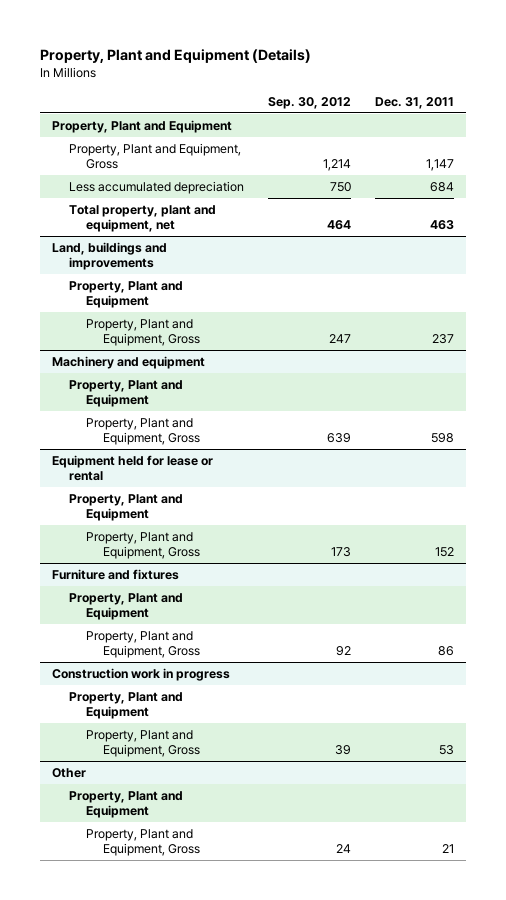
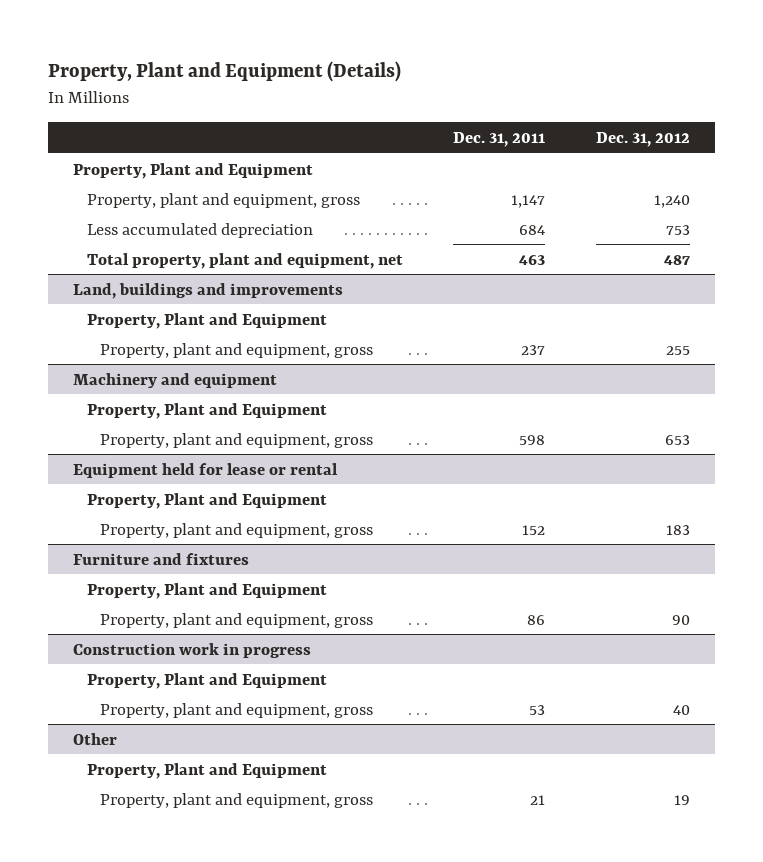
[268,96,352,109] Sep. 30, 2012 -> none
none -> [595,131,690,147] Dec. 31, 2012
[69,143,242,170] Property, Plant and Equipment, Gross -> [86,192,360,208] Property, plant and equipment, gross
[85,319,200,347] Property, Plant and Equipment, Gross -> [100,342,374,358] Property, plant and equipment, gross
[85,418,200,446] Property, Plant and Equipment, Gross -> [100,432,374,448] Property, plant and equipment, gross
[85,532,200,560] Property, Plant and Equipment, Gross -> [100,522,374,538] Property, plant and equipment, gross
[85,631,200,659] Property, Plant and Equipment, Gross -> [100,612,374,628] Property, plant and equipment, gross
[85,730,200,758] Property, Plant and Equipment, Gross -> [100,702,374,718] Property, plant and equipment, gross
[85,829,200,857] Property, Plant and Equipment, Gross -> [100,792,374,808] Property, plant and equipment, gross

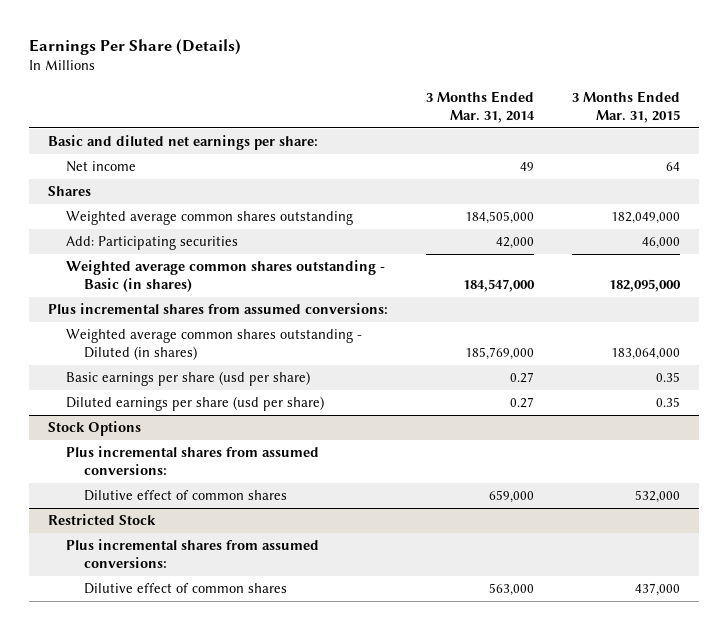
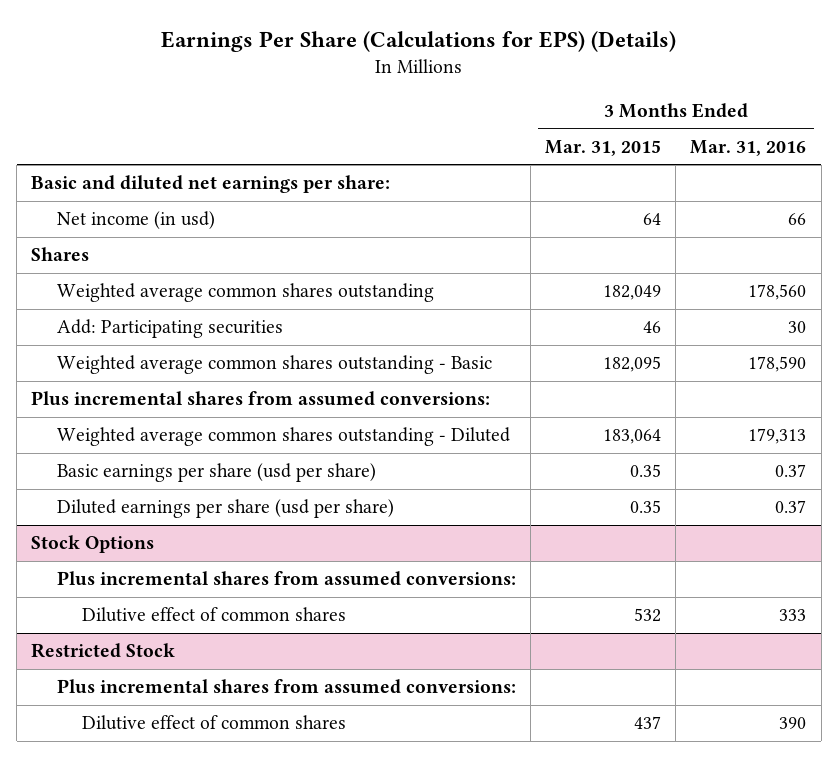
[28,39,241,56] Earnings Per Share (Details) -> [160,30,676,52] Earnings Per Share (Calculations for EPS) (Details)
[425,90,535,124] 3 Months Ended Mar. 31, 2014 -> none
none -> [690,139,807,156] Mar. 31, 2016
[66,161,137,173] Net income -> [56,211,215,230] Net income (in usd)
[611,212,681,225] 182,049,000 -> [603,285,662,301] 182,049
[642,237,681,250] 46,000 -> [643,321,662,334] 46
[66,260,386,293] Weighted average common shares outstanding - Basic (in shares) -> [56,355,492,375] Weighted average common shares outstanding - Basic
[609,279,682,293] 182,095,000 -> [603,356,662,373] 182,095
[66,329,363,361] Weighted average common shares outstanding - Diluted (in shares) -> [56,427,510,447] Weighted average common shares outstanding - Diluted
[611,348,681,361] 183,064,000 -> [603,429,662,445] 183,064
[635,490,681,504] 532,000 -> [634,608,662,623] 532
[635,583,681,597] 437,000 -> [634,716,662,730] 437

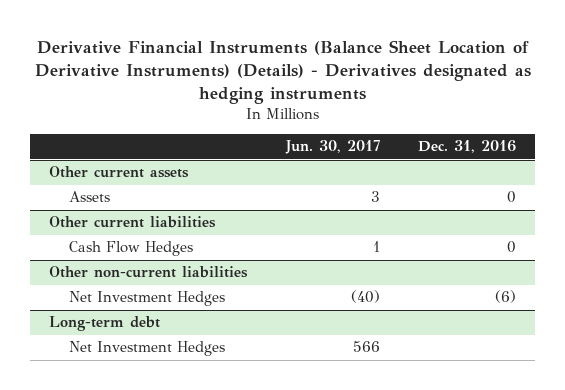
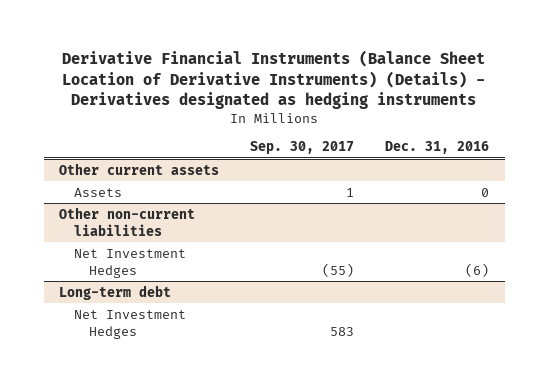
[284,140,380,155] Jun. 30, 2017 -> none
none -> [250,141,355,155] Sep. 30, 2017
[49,216,217,229] Other current liabilities -> none
[69,241,194,257] Cash Flow Hedges -> none

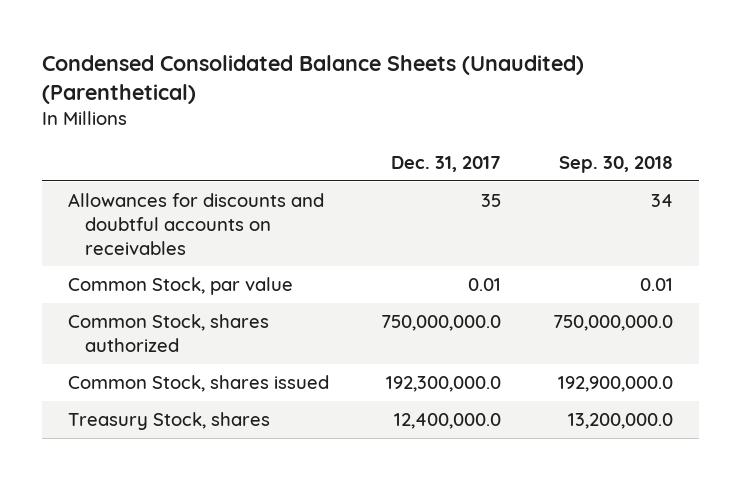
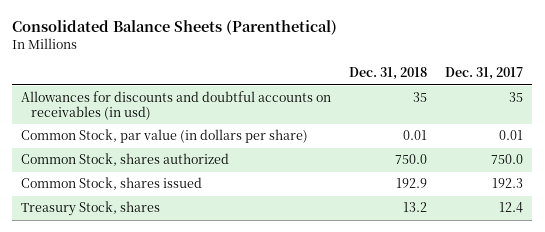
[42,55,585,105] Condensed Consolidated Balance Sheets (Unaudited) (Parenthetical) -> [12,19,338,35] Consolidated Balance Sheets (Parenthetical)
[558,155,673,173] Sep. 30, 2018 -> none
none -> [349,67,428,81] Dec. 31, 2018
[68,192,325,255] Allowances for discounts and doubtful accounts on receivables -> [21,91,332,120] Allowances for discounts and doubtful accounts on receivables (in usd)
[68,276,294,295] Common Stock, par value -> [21,129,309,144] Common Stock, par value (in dollars per share)
[381,314,502,331] 750,000,000.0 -> [491,154,524,165] 750.0
[386,375,502,392] 192,300,000.0 -> [492,178,524,189] 192.3
[394,412,502,429] 12,400,000.0 -> [499,202,524,214] 12.4

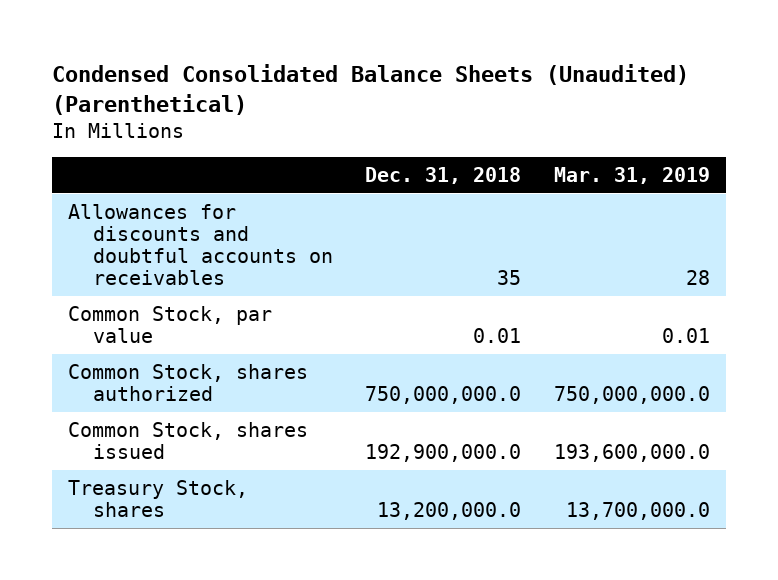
[12,19,338,35] Consolidated Balance Sheets (Parenthetical) -> [51,63,689,115] Condensed Consolidated Balance Sheets (Unaudited) (Parenthetical)
[445,67,524,81] Dec. 31, 2017 -> none
none -> [553,166,710,184] Mar. 31, 2019
[21,91,332,120] Allowances for discounts and doubtful accounts on receivables (in usd) -> [67,203,334,286] Allowances for discounts and doubtful accounts on receivables
[21,129,309,144] Common Stock, par value (in dollars per share) -> [67,305,272,344] Common Stock, par value
[395,154,428,165] 750.0 -> [365,386,522,405] 750,000,000.0
[396,178,428,189] 192.9 -> [365,444,522,463] 192,900,000.0
[403,202,428,213] 13.2 -> [377,502,522,521] 13,200,000.0

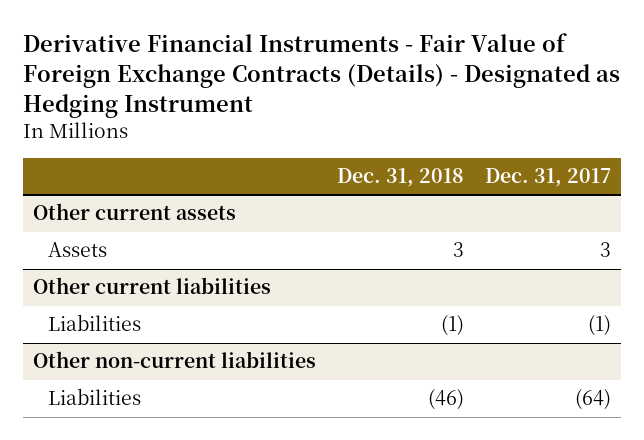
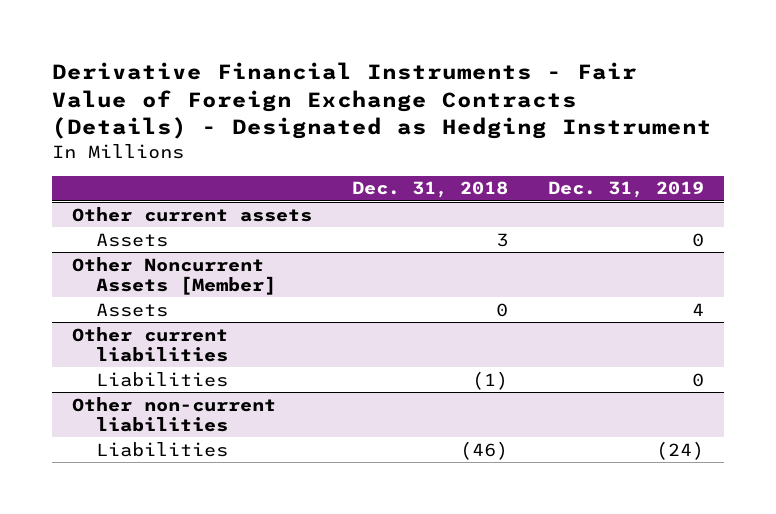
[484,167,611,187] Dec. 31, 2017 -> none
none -> [547,181,704,199] Dec. 31, 2019
none -> [71,256,276,296] Other Noncurrent Assets [Member]
none -> [95,302,168,317] Assets

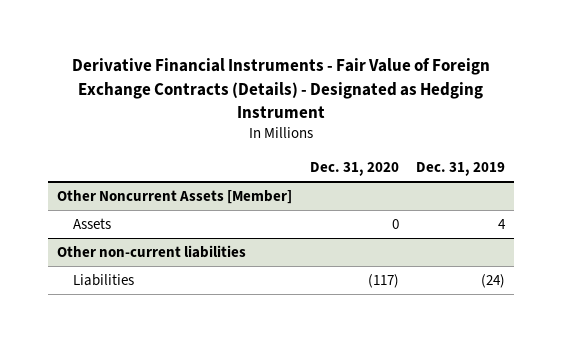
[351,181,508,199] Dec. 31, 2018 -> none
none -> [309,161,399,176] Dec. 31, 2020
[71,206,312,222] Other current assets -> none
[95,232,168,247] Assets -> none
[71,326,228,363] Other current liabilities -> none
[95,371,228,387] Liabilities -> none

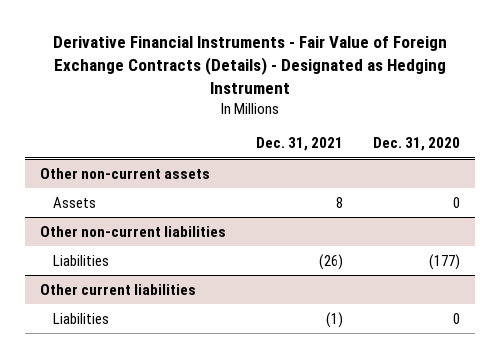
[416,161,506,176] Dec. 31, 2019 -> none
none -> [255,137,343,152] Dec. 31, 2021
[57,189,293,204] Other Noncurrent Assets [Member] -> [39,167,210,179] Other non-current assets
[367,273,399,288] (117) -> [428,253,460,270] (177)
none -> [39,283,196,295] Other current liabilities
none -> [53,312,110,324] Liabilities

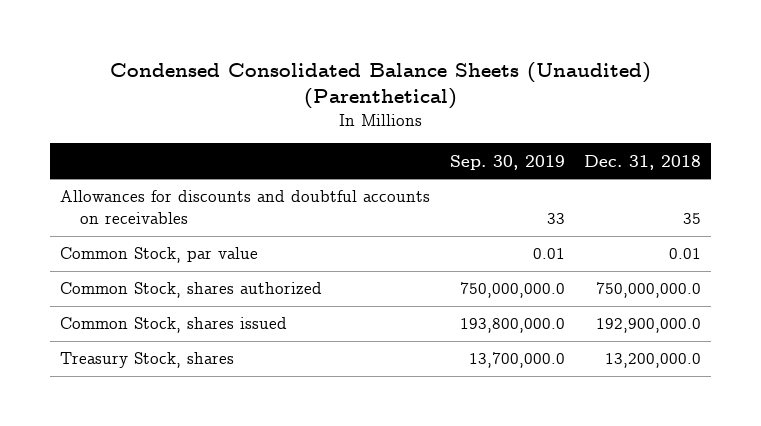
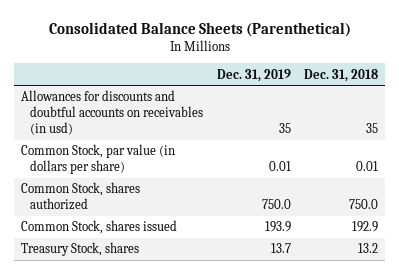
[109,61,651,110] Condensed Consolidated Balance Sheets (Unaudited) (Parenthetical) -> [48,21,351,37] Consolidated Balance Sheets (Parenthetical)
[449,154,565,170] Sep. 30, 2019 -> none
none -> [216,68,291,82] Dec. 31, 2019
[60,190,431,224] Allowances for discounts and doubtful accounts on receivables -> [21,90,204,136] Allowances for discounts and doubtful accounts on receivables (in usd)
[60,247,259,264] Common Stock, par value -> [21,144,176,175] Common Stock, par value (in dollars per share)
[596,282,702,299] 750,000,000.0 -> [349,199,379,210] 750.0
[596,318,702,334] 192,900,000.0 -> [352,221,379,233] 192.9
[605,353,702,369] 13,200,000.0 -> [358,243,379,254] 13.2

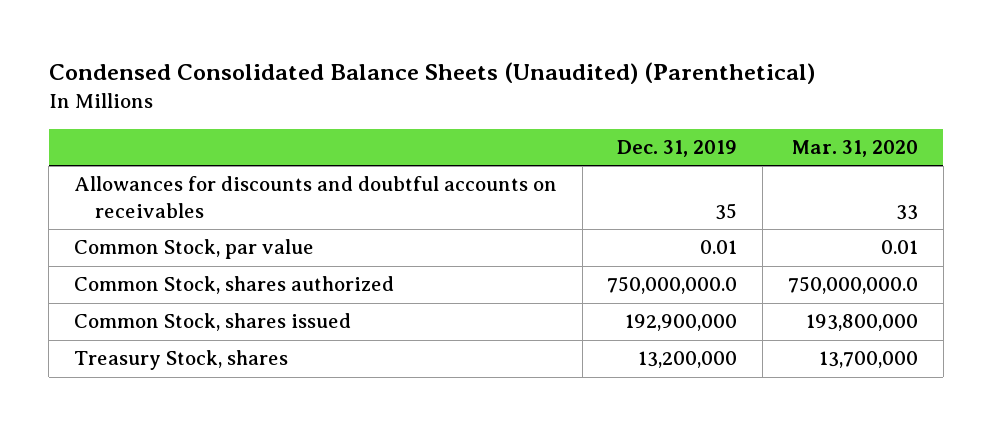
[48,21,351,37] Consolidated Balance Sheets (Parenthetical) -> [48,62,815,85] Condensed Consolidated Balance Sheets (Unaudited) (Parenthetical)
[304,68,379,82] Dec. 31, 2018 -> none
none -> [791,140,918,158] Mar. 31, 2020
[21,90,204,136] Allowances for discounts and doubtful accounts on receivables (in usd) -> [73,176,557,218] Allowances for discounts and doubtful accounts on receivables
[21,144,176,175] Common Stock, par value (in dollars per share) -> [73,239,314,260] Common Stock, par value
[261,199,291,210] 750.0 -> [607,276,738,295] 750,000,000.0
[264,221,291,233] 193.9 -> [625,314,738,332] 192,900,000
[270,243,291,254] 13.7 -> [638,351,738,369] 13,200,000

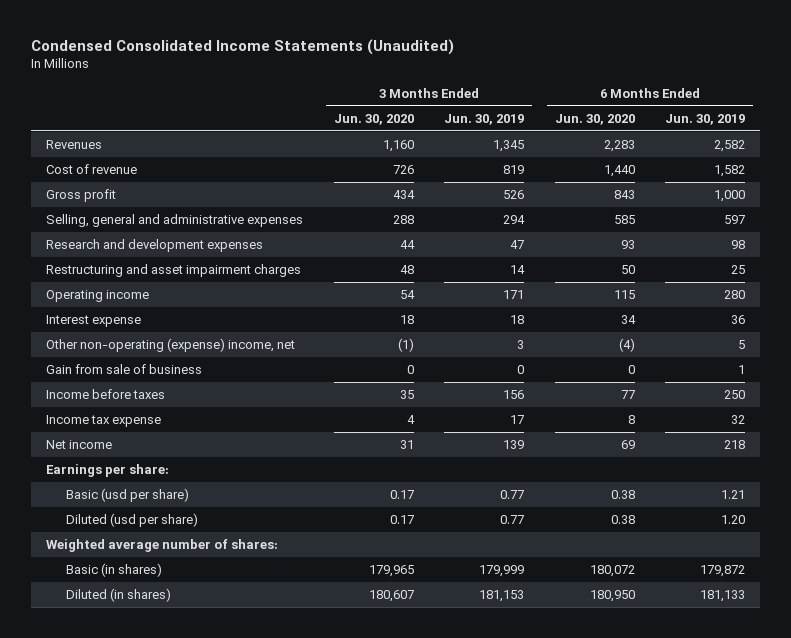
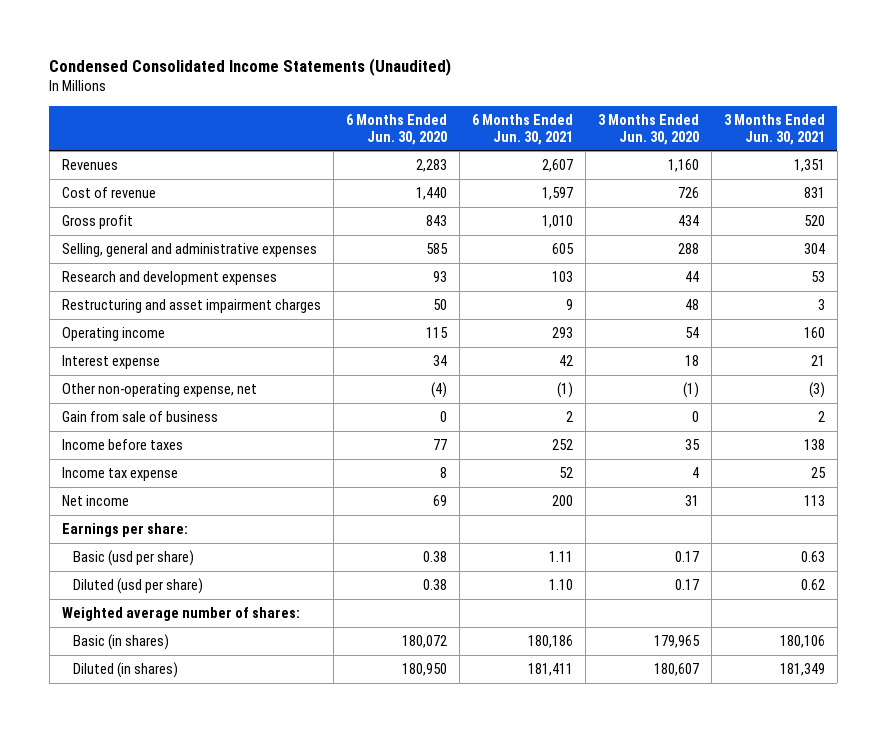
[444,113,525,125] Jun. 30, 2019 -> none
[665,113,746,125] Jun. 30, 2019 -> none
none -> [471,113,573,145] 6 Months Ended Jun. 30, 2021
none -> [723,113,825,145] 3 Months Ended Jun. 30, 2021
[45,337,295,352] Other non-operating (expense) income, net -> [61,383,257,398] Other non-operating expense, net

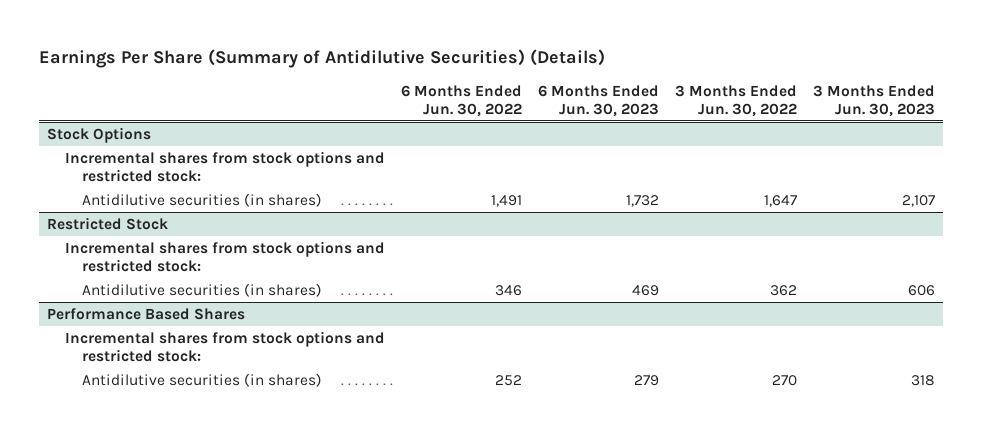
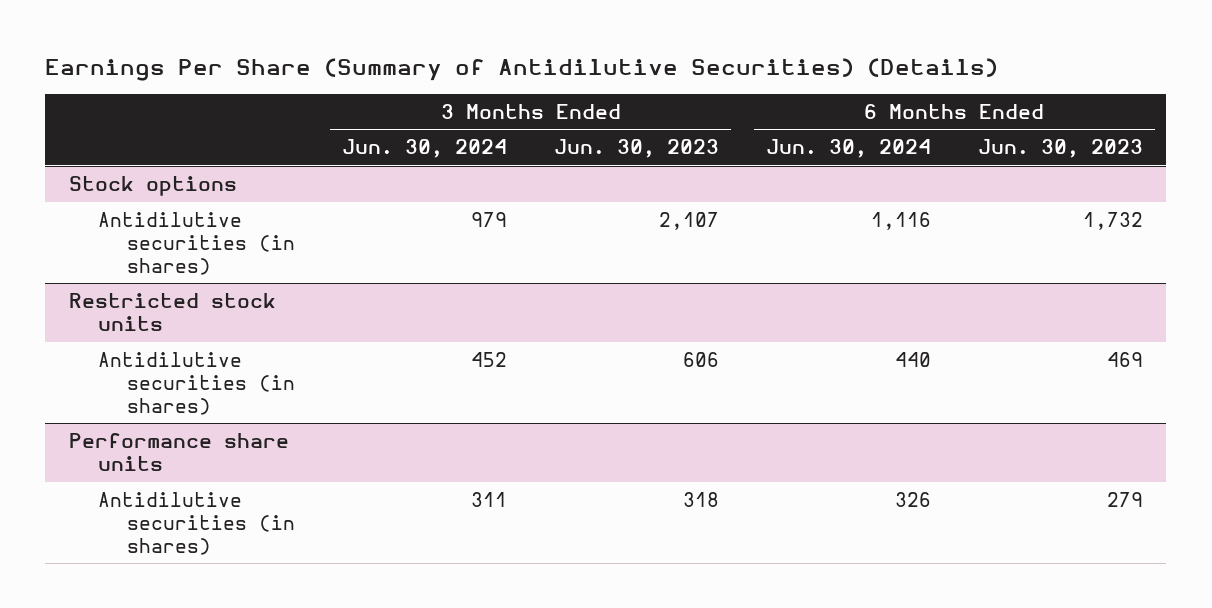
[400,84,522,117] 6 Months Ended Jun. 30, 2022 -> none
[675,84,798,117] 3 Months Ended Jun. 30, 2022 -> none
none -> [342,139,508,159] Jun. 30, 2024
none -> [765,139,931,159] Jun. 30, 2024
[64,151,385,182] Incremental shares from stock options and restricted stock: -> none
[47,127,152,144] Stock Options -> [68,175,237,196] Stock options
[64,241,385,272] Incremental shares from stock options and restricted stock: -> none
[47,217,169,231] Restricted Stock -> [68,292,276,331] Restricted stock units
[64,331,385,362] Incremental shares from stock options and restricted stock: -> none
[47,308,246,321] Performance Based Shares -> [68,432,289,471] Performance share units

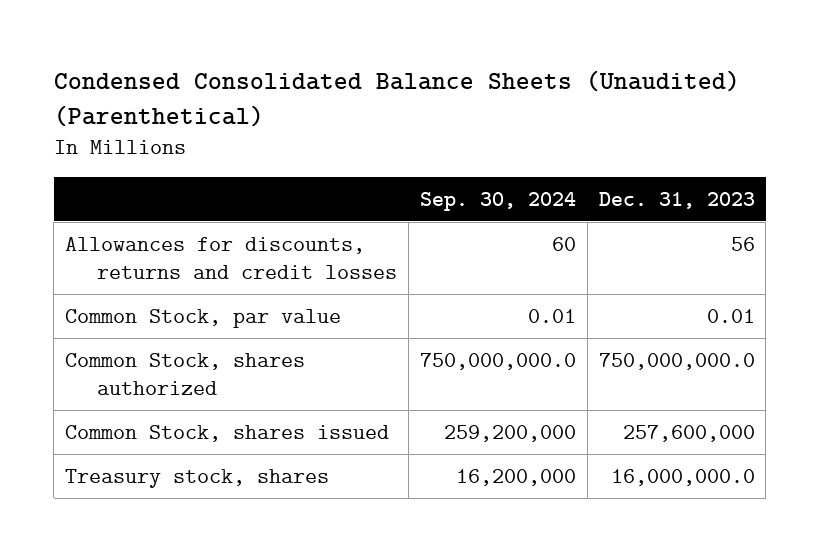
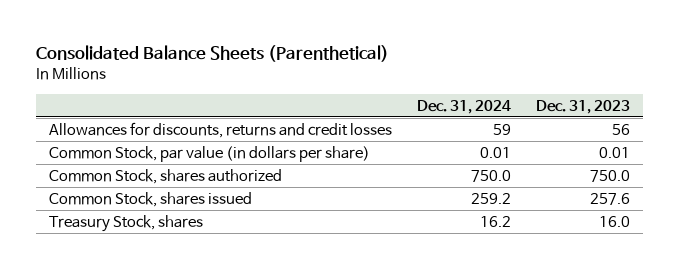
[53,69,740,127] Condensed Consolidated Balance Sheets (Unaudited) (Parenthetical) -> [35,45,389,63] Consolidated Balance Sheets (Parenthetical)
[419,191,576,211] Sep. 30, 2024 -> none
none -> [416,99,511,114] Dec. 31, 2024
[65,308,342,328] Common Stock, par value -> [48,145,370,162] Common Stock, par value (in dollars per share)
[598,352,755,370] 750,000,000.0 -> [590,169,631,182] 750.0
[622,424,755,442] 257,600,000 -> [590,192,631,205] 257.6
[65,468,330,488] Treasury stock, shares -> [48,214,203,232] Treasury Stock, shares
[610,468,755,486] 16,000,000.0 -> [599,215,631,227] 16.0

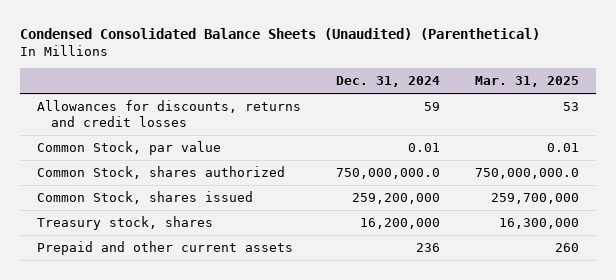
[35,45,389,63] Consolidated Balance Sheets (Parenthetical) -> [19,27,540,40] Condensed Consolidated Balance Sheets (Unaudited) (Parenthetical)
[536,99,631,114] Dec. 31, 2023 -> none
none -> [474,76,579,88] Mar. 31, 2025
[48,145,370,162] Common Stock, par value (in dollars per share) -> [37,141,222,156] Common Stock, par value
[470,169,511,182] 750.0 -> [335,168,440,180] 750,000,000.0
[470,192,511,204] 259.2 -> [351,193,440,205] 259,200,000
[48,214,203,232] Treasury Stock, shares -> [37,216,214,231] Treasury stock, shares
[479,215,511,227] 16.2 -> [359,218,440,230] 16,200,000
none -> [37,241,294,256] Prepaid and other current assets

